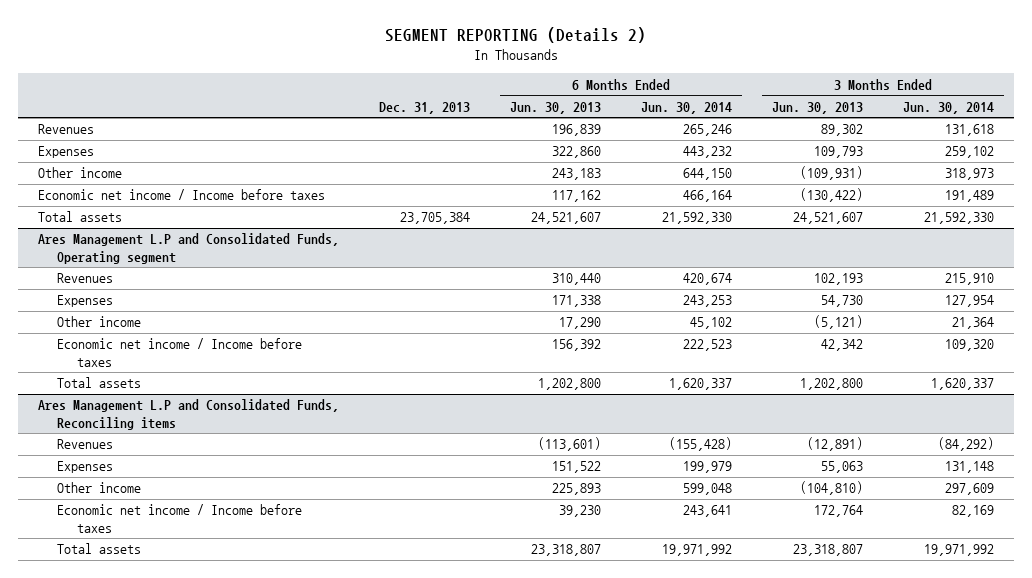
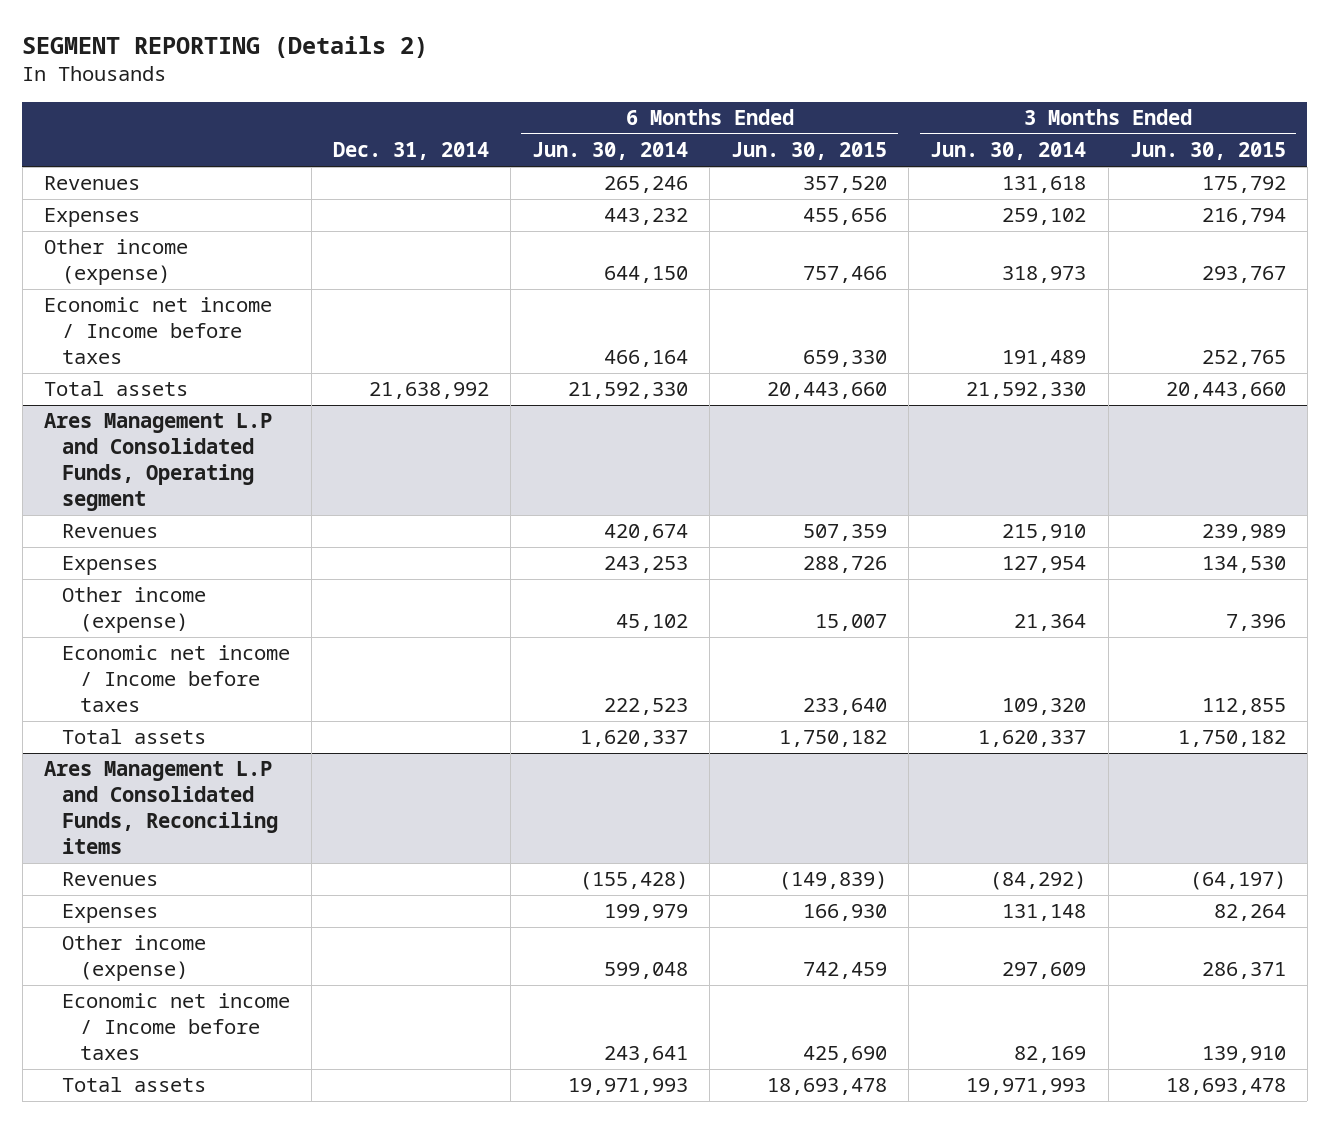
[378,101,470,114] Dec. 31, 2013 -> none
[509,101,601,114] Jun. 30, 2013 -> none
[772,101,864,114] Jun. 30, 2013 -> none
none -> [332,142,489,161] Dec. 31, 2014
none -> [731,142,888,161] Jun. 30, 2015
none -> [1129,142,1286,161] Jun. 30, 2015
[37,167,122,179] Other income -> [43,239,188,286] Other income (expense)
[57,316,142,328] Other income -> [61,587,206,634] Other income (expense)
[57,482,142,494] Other income -> [61,935,206,982] Other income (expense)
[662,544,733,557] 19,971,992 -> [568,1078,689,1096] 19,971,993
[924,544,995,557] 19,971,992 -> [966,1078,1087,1096] 19,971,993

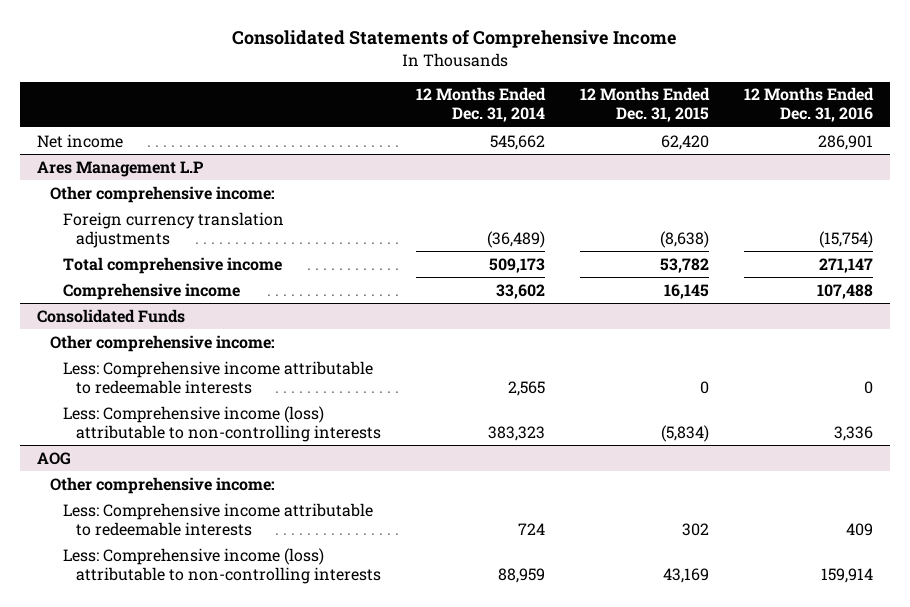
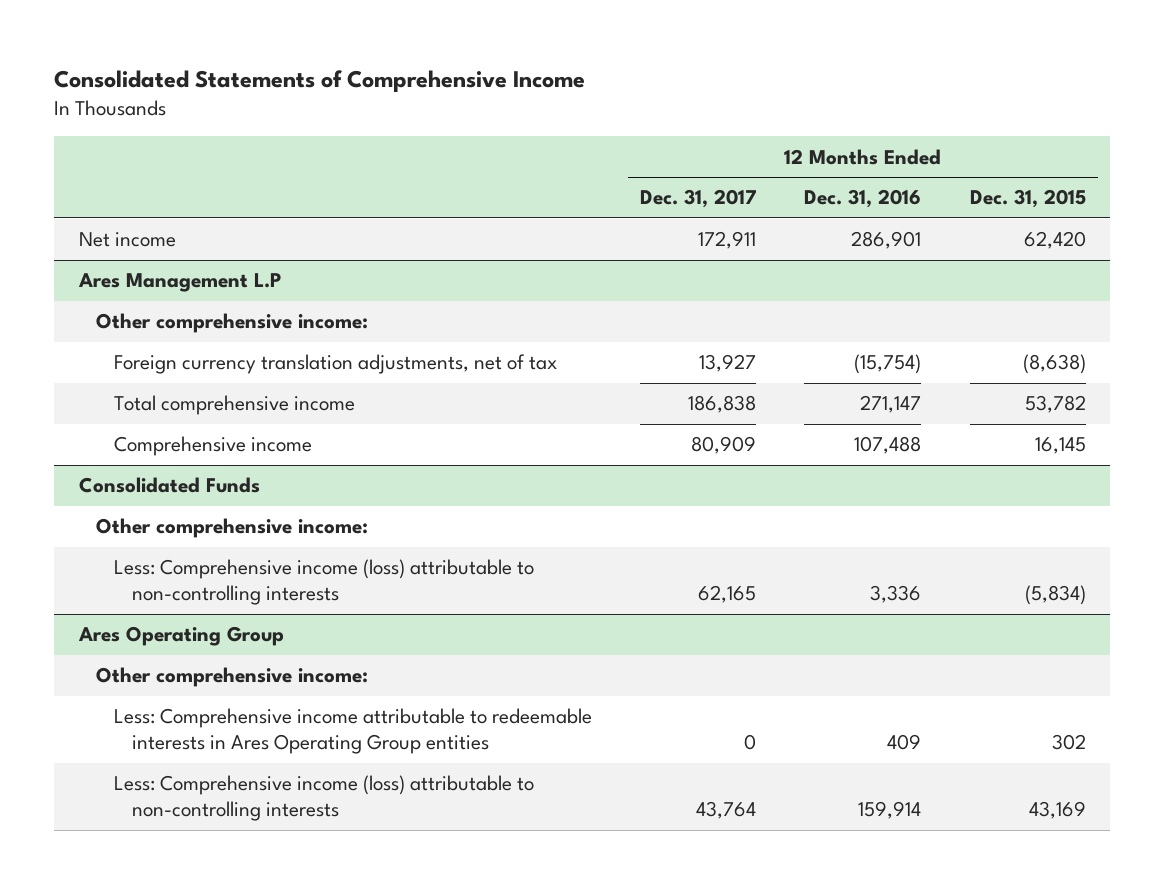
[416,87,547,123] 12 Months Ended Dec. 31, 2014 -> none
none -> [640,189,757,209] Dec. 31, 2017
[63,211,285,248] Foreign currency translation adjustments -> [113,354,557,375] Foreign currency translation adjustments, net of tax
[63,360,374,394] Less: Comprehensive income attributable to redeemable interests -> none
[37,451,72,465] AOG -> [77,626,284,647] Ares Operating Group
[63,502,374,536] Less: Comprehensive income attributable to redeemable interests -> [113,708,592,754] Less: Comprehensive income attributable to redeemable interests in Ares Operating Group entities

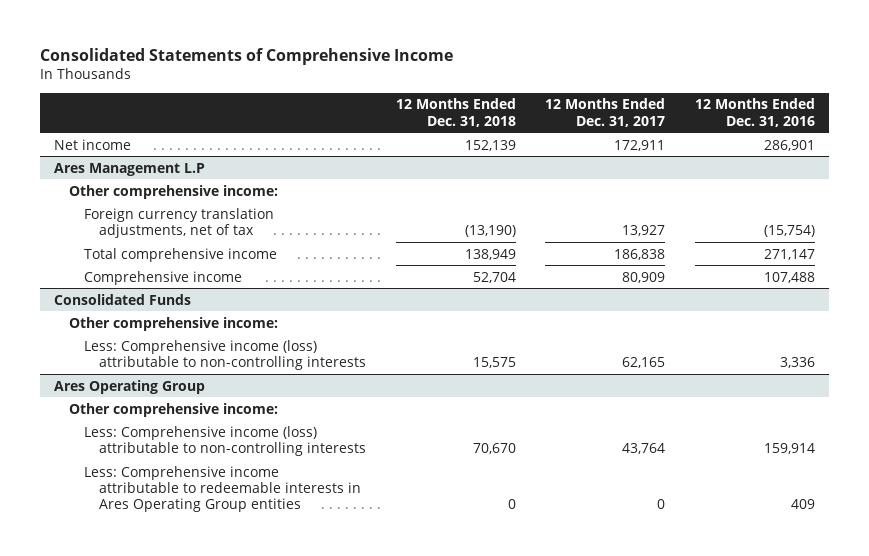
[969,189,1086,209] Dec. 31, 2015 -> none
none -> [395,98,516,127] 12 Months Ended Dec. 31, 2018
[113,708,592,754] Less: Comprehensive income attributable to redeemable interests in Ares Operating Group entities -> [84,465,362,512] Less: Comprehensive income attributable to redeemable interests in Ares Operating Group entities

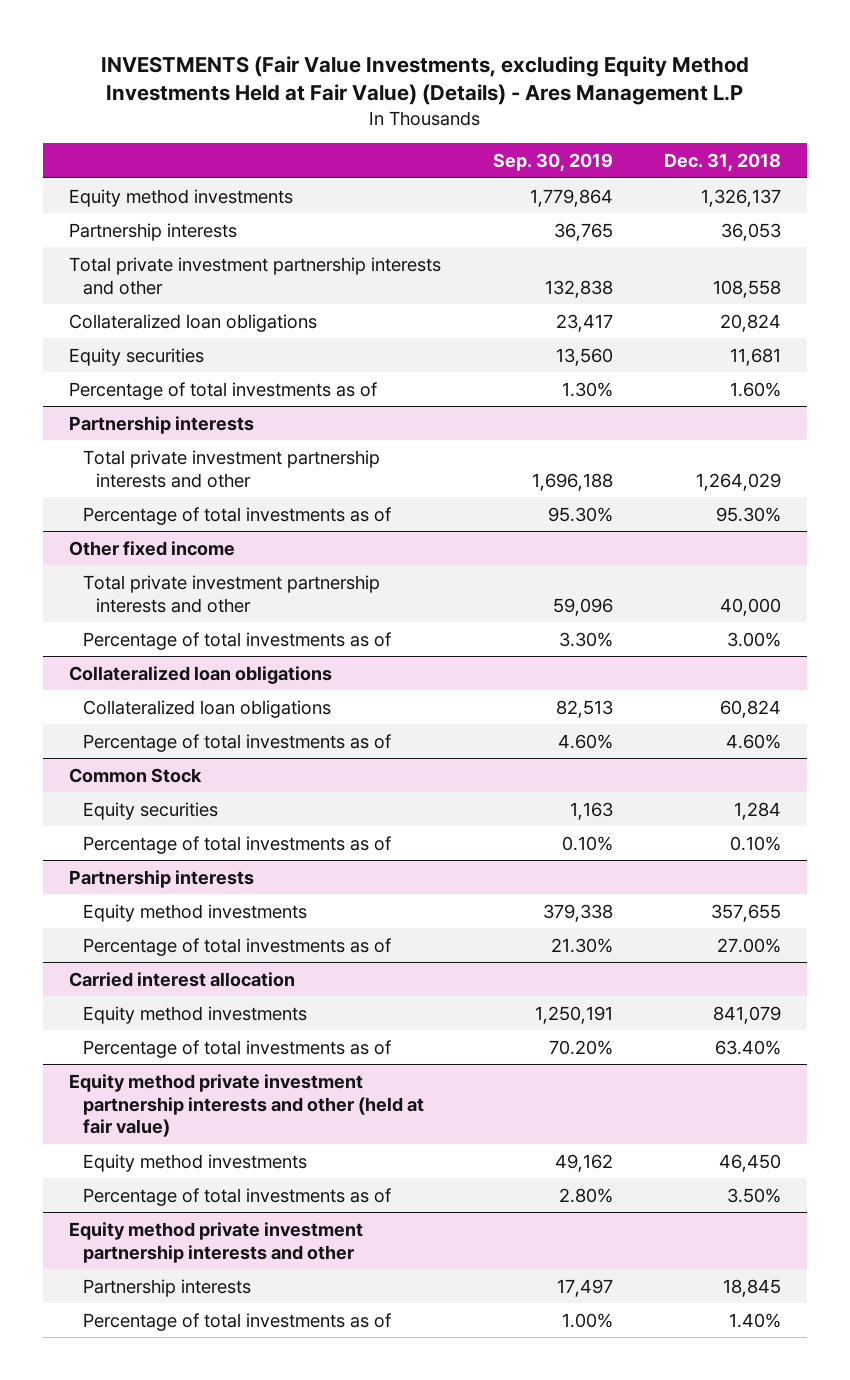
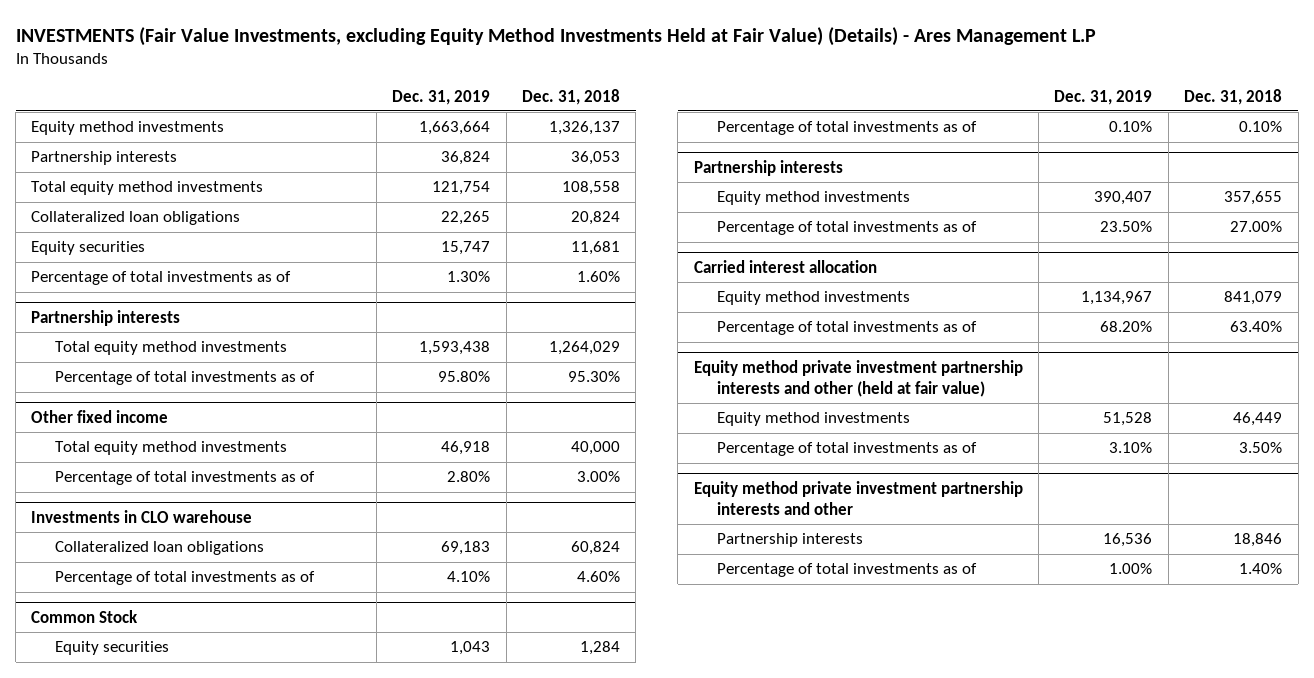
[492,152,613,171] Sep. 30, 2019 -> none
none -> [392,89,491,105] Dec. 31, 2019
[68,256,441,295] Total private investment partnership interests and other -> [31,181,264,196] Total equity method investments
[82,449,380,488] Total private investment partnership interests and other -> [54,341,287,356] Total equity method investments
[82,574,380,613] Total private investment partnership interests and other -> [54,441,287,456] Total equity method investments
[68,665,332,684] Collateralized loan obligations -> [31,509,253,523] Investments in CLO warehouse
[719,1153,782,1172] 46,450 -> [1233,412,1283,427] 46,449
[723,1278,782,1297] 18,845 -> [1233,533,1283,548] 18,846

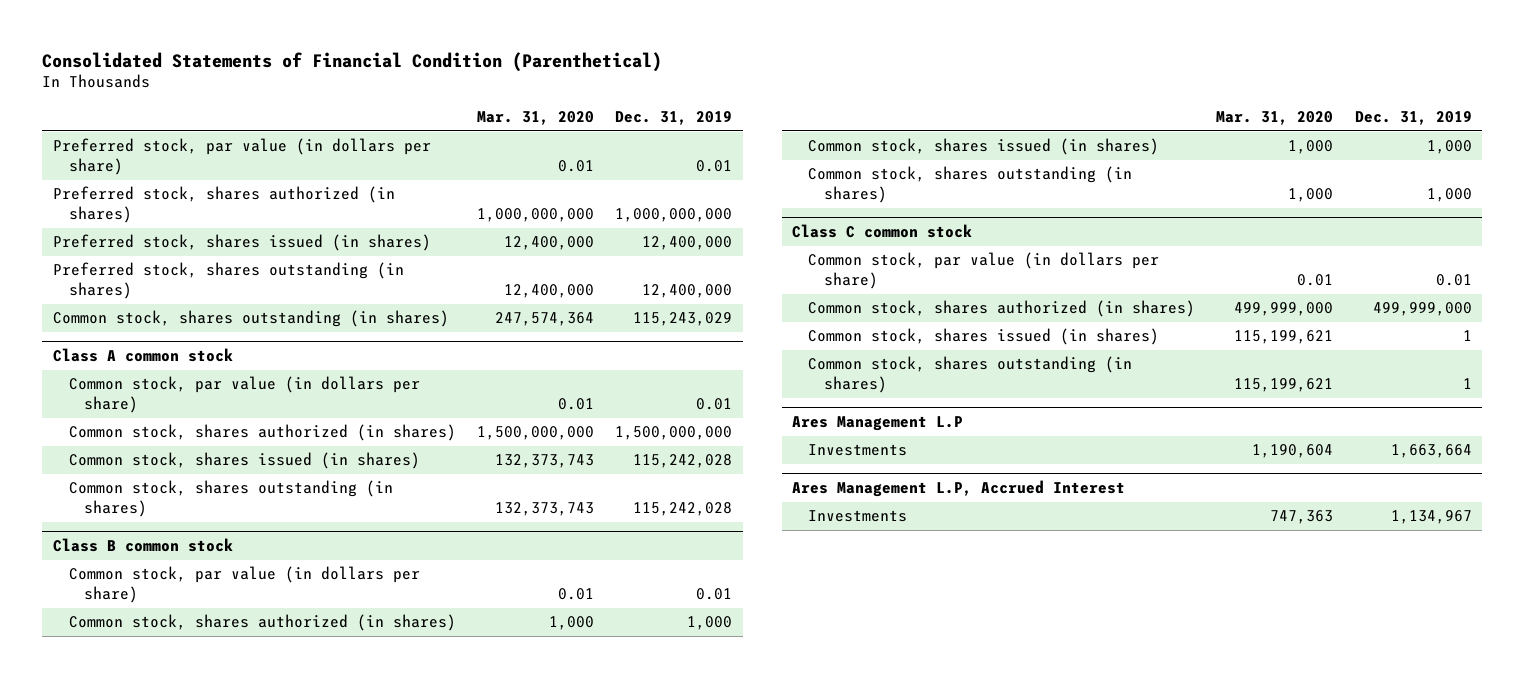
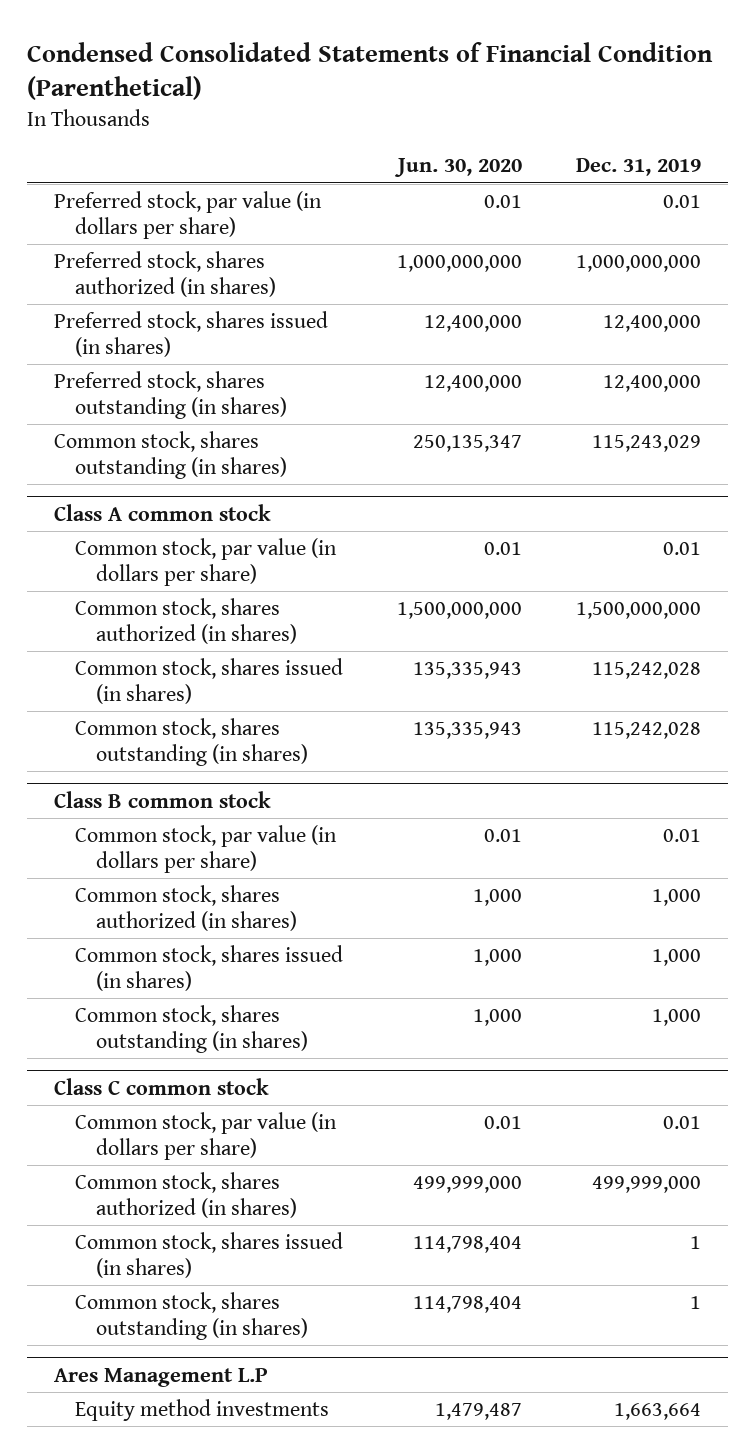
[42,51,663,72] Consolidated Statements of Financial Condition (Parenthetical) -> [27,41,714,101] Condensed Consolidated Statements of Financial Condition (Parenthetical)
[476,111,594,126] Mar. 31, 2020 -> none
none -> [394,158,523,178] Jun. 30, 2020
[792,480,1126,498] Ares Management L.P, Accrued Interest -> none
[807,510,907,523] Investments -> none
[807,444,907,457] Investments -> [75,1399,330,1422] Equity method investments

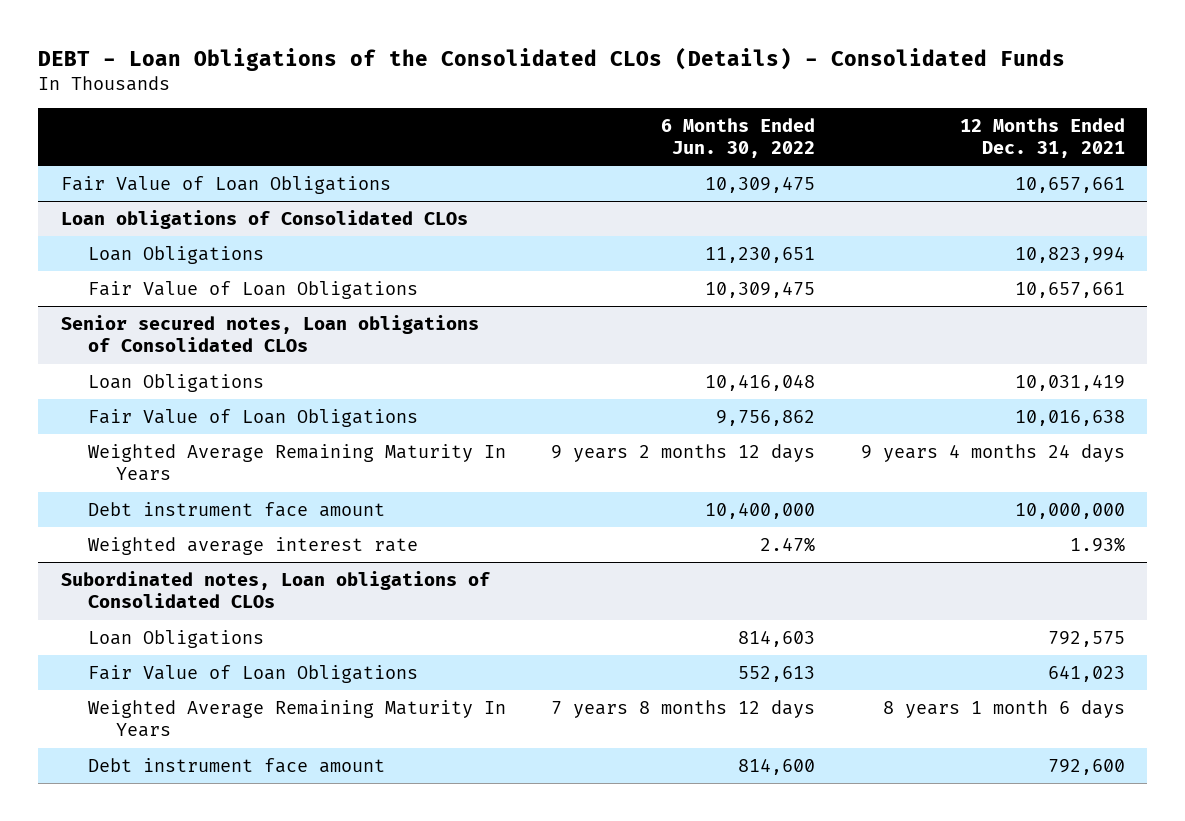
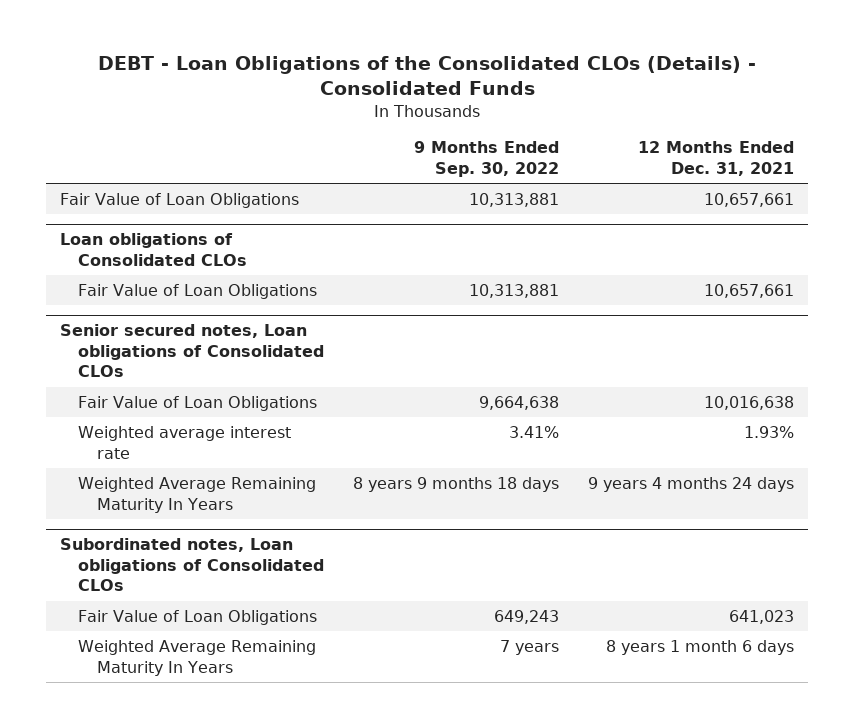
[661,117,816,158] 6 Months Ended Jun. 30, 2022 -> none
none -> [414,141,560,178] 9 Months Ended Sep. 30, 2022
[88,245,265,264] Loan Obligations -> none
[88,373,265,392] Loan Obligations -> none
[88,501,386,517] Debt instrument face amount -> none
[88,443,507,482] Weighted Average Remaining Maturity In Years -> [78,476,317,513] Weighted Average Remaining Maturity In Years
[88,629,265,648] Loan Obligations -> none
[88,757,386,773] Debt instrument face amount -> none

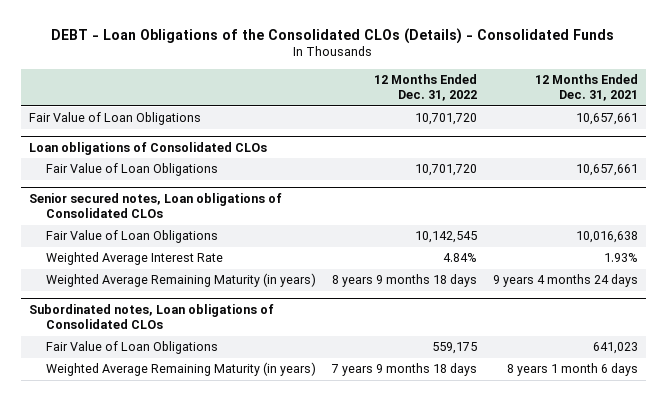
[414,141,560,178] 9 Months Ended Sep. 30, 2022 -> none
none -> [373,74,477,102] 12 Months Ended Dec. 31, 2022
[78,425,292,459] Weighted average interest rate -> [45,252,223,266] Weighted Average Interest Rate
[78,476,317,513] Weighted Average Remaining Maturity In Years -> [45,273,316,288] Weighted Average Remaining Maturity (in years)
[78,639,317,676] Weighted Average Remaining Maturity In Years -> [45,362,316,377] Weighted Average Remaining Maturity (in years)

